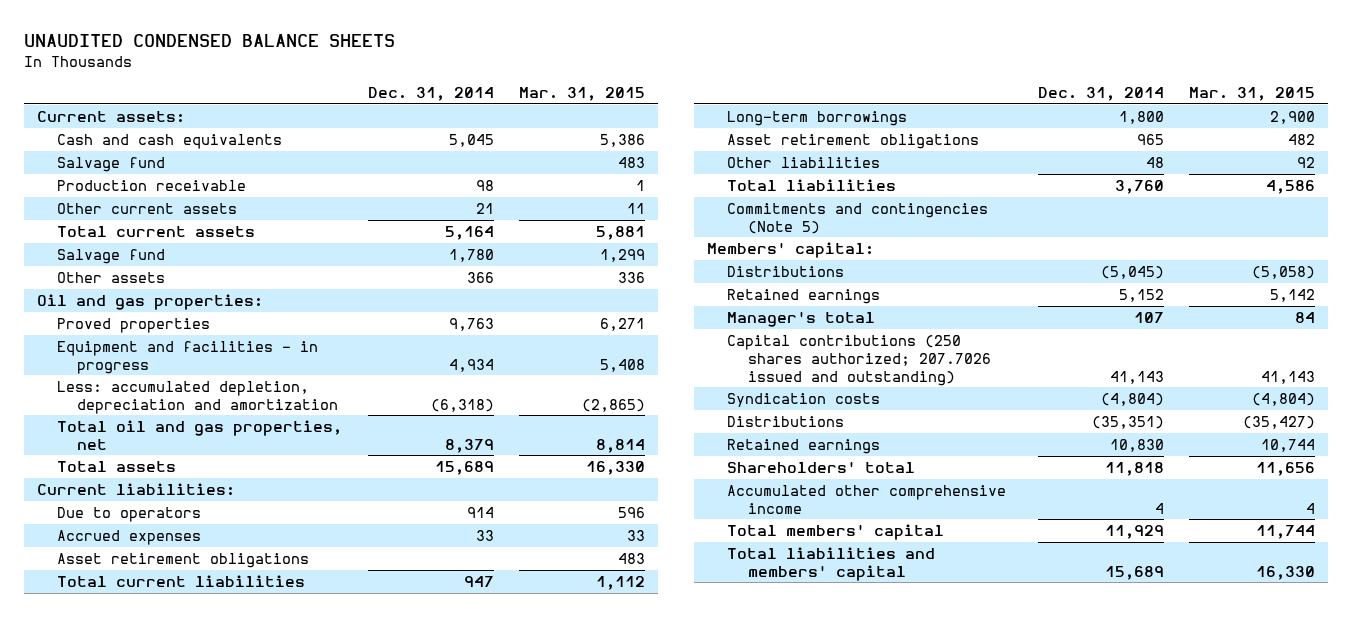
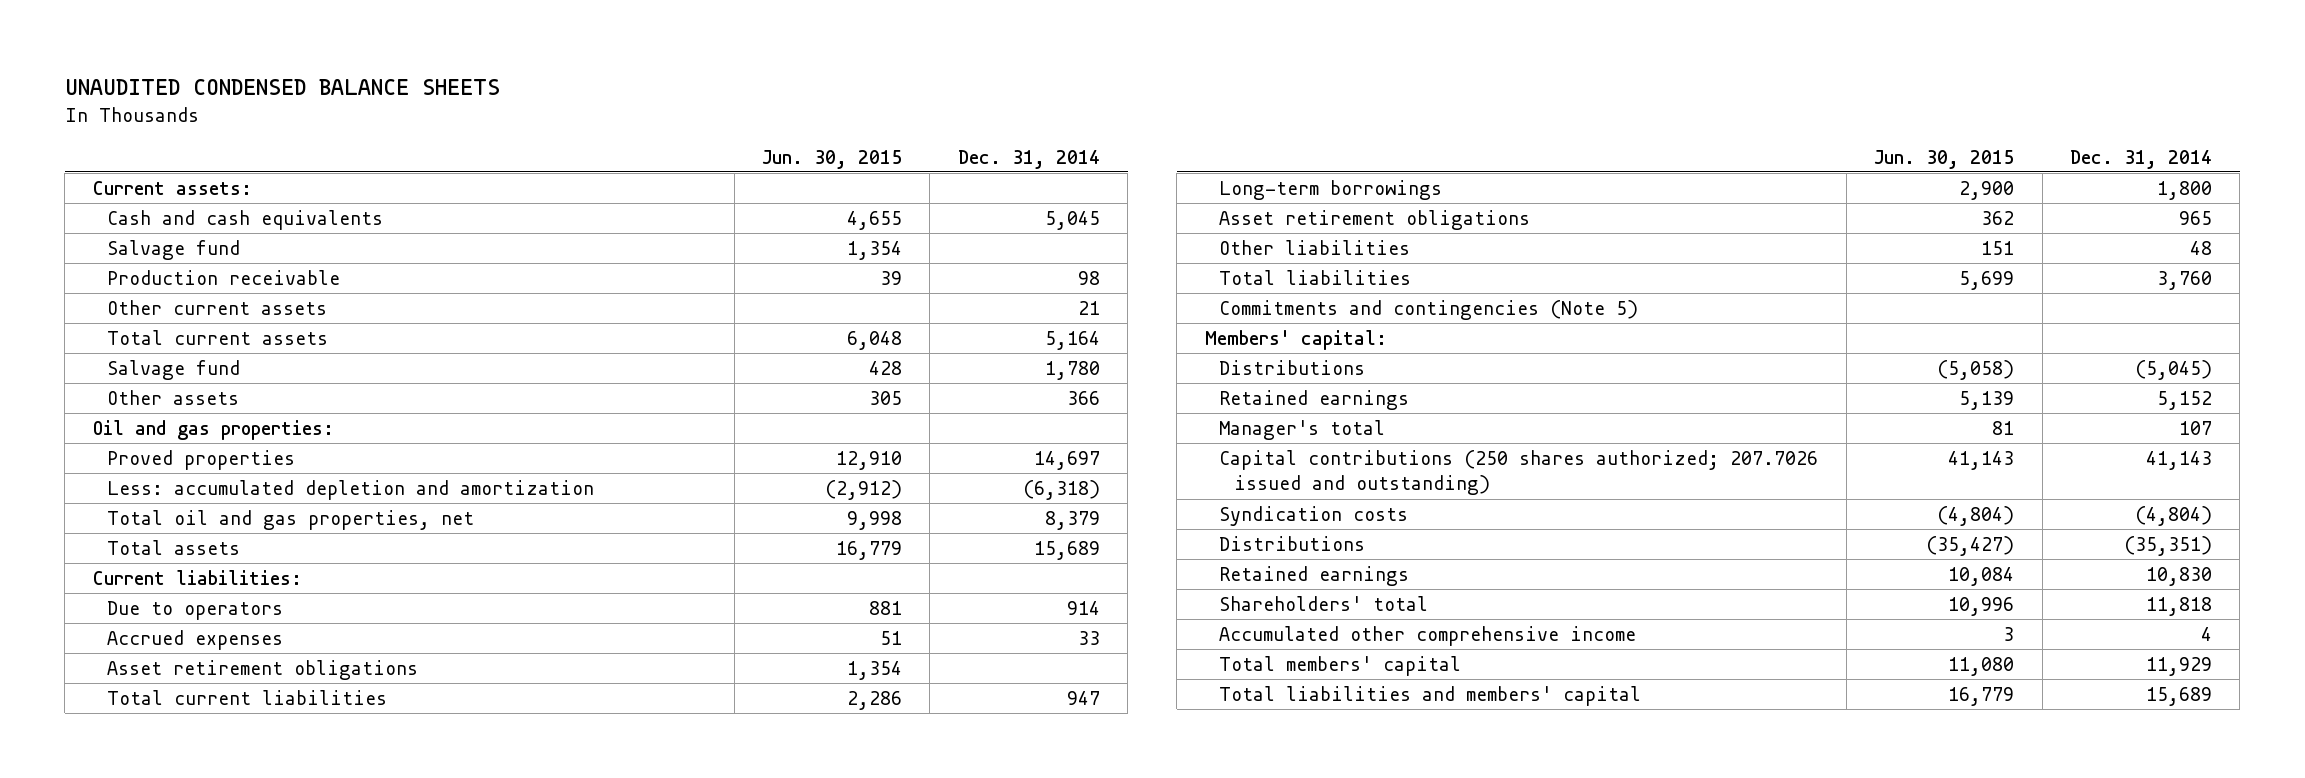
[519,86,646,101] Mar. 31, 2015 -> none
none -> [762,149,903,169] Jun. 30, 2015
[57,340,319,374] Equipment and facilities - in progress -> none
[448,317,494,331] 9,763 -> [1033,450,1100,470] 14,697
[57,380,339,414] Less: accumulated depletion, depreciation and amortization -> [107,479,595,500] Less: accumulated depletion and amortization

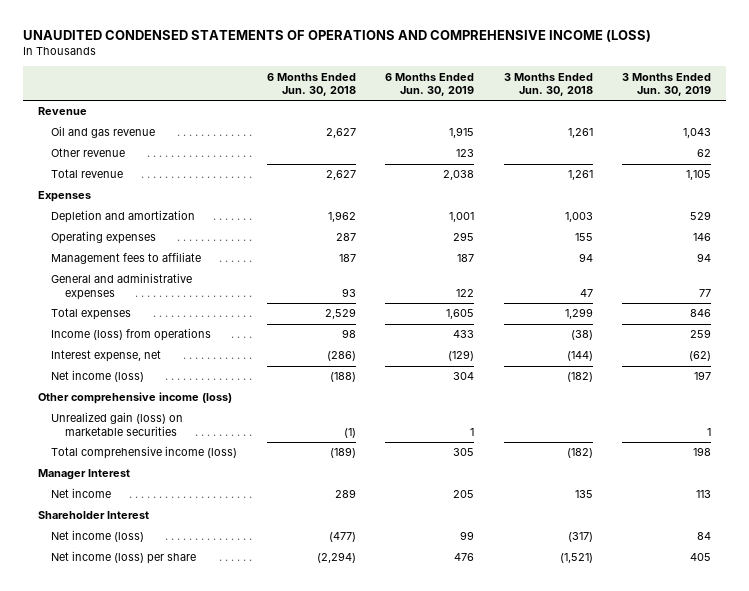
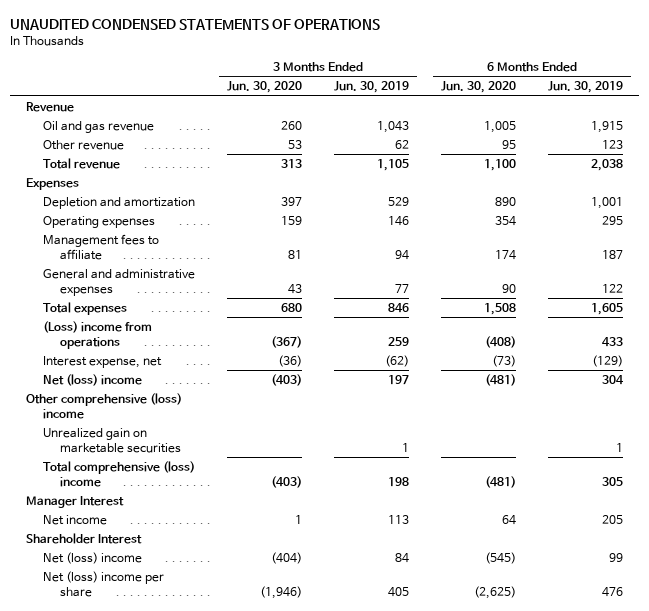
[22,30,651,43] UNAUDITED CONDENSED STATEMENTS OF OPERATIONS AND COMPREHENSIVE INCOME (LOSS) -> [9,18,380,30] UNAUDITED CONDENSED STATEMENTS OF OPERATIONS
[266,72,356,96] 6 Months Ended Jun. 30, 2018 -> none
[503,72,593,96] 3 Months Ended Jun. 30, 2018 -> none
none -> [227,81,303,94] Jun. 30, 2020
none -> [441,81,517,94] Jun. 30, 2020
[51,328,212,342] Income (loss) from operations -> [43,320,153,349] (Loss) income from operations
[51,370,145,383] Net income (loss) -> [43,373,143,386] Net (loss) income
[37,392,232,405] Other comprehensive income (loss) -> [25,392,182,419] Other comprehensive (loss) income
[51,412,184,436] Unrealized gain (loss) on marketable securities -> [43,427,182,453] Unrealized gain on marketable securities
[51,446,238,460] Total comprehensive income (loss) -> [43,460,196,487] Total comprehensive (loss) income
[51,530,145,543] Net income (loss) -> [43,551,143,564] Net (loss) income
[51,551,197,565] Net income (loss) per share -> [43,570,165,597] Net (loss) income per share

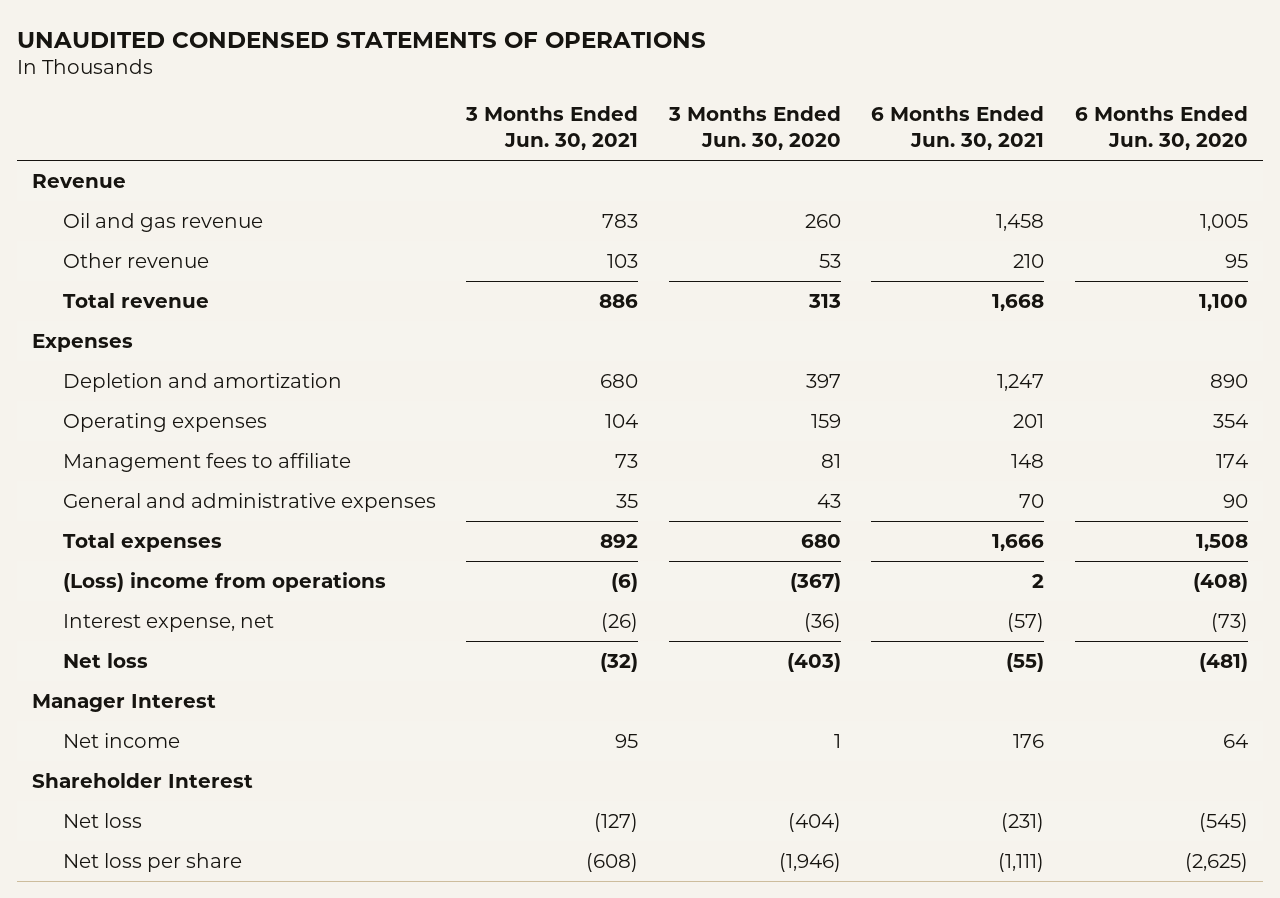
[334,81,410,94] Jun. 30, 2019 -> none
[547,81,623,94] Jun. 30, 2019 -> none
none -> [465,106,639,150] 3 Months Ended Jun. 30, 2021
none -> [871,106,1045,150] 6 Months Ended Jun. 30, 2021
[25,392,182,419] Other comprehensive (loss) income -> none
[43,427,182,453] Unrealized gain on marketable securities -> none
[43,460,196,487] Total comprehensive (loss) income -> none
[43,373,143,386] Net (loss) income -> [62,653,148,669] Net loss
[43,551,143,564] Net (loss) income -> [62,813,142,829] Net loss
[43,570,165,597] Net (loss) income per share -> [62,853,242,873] Net loss per share

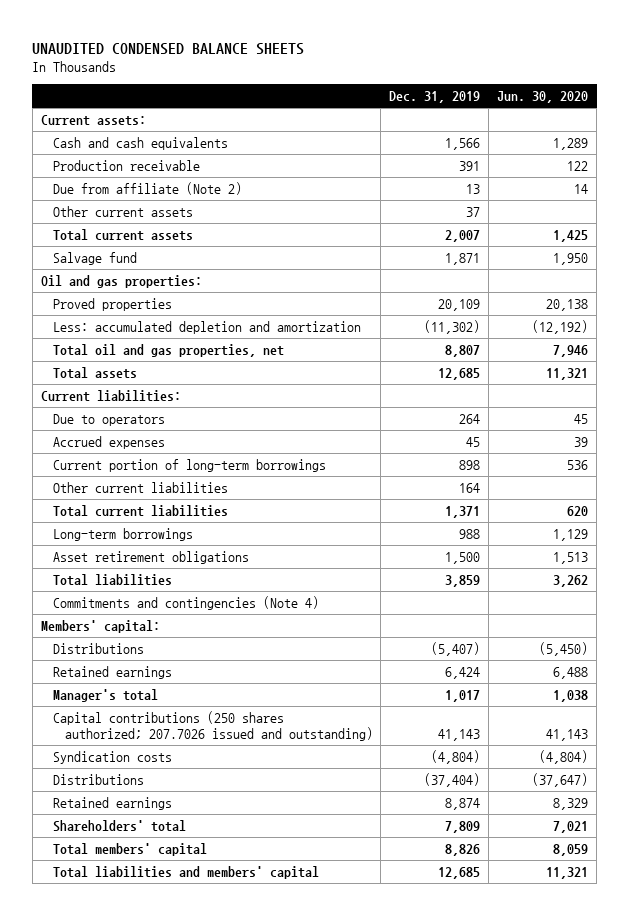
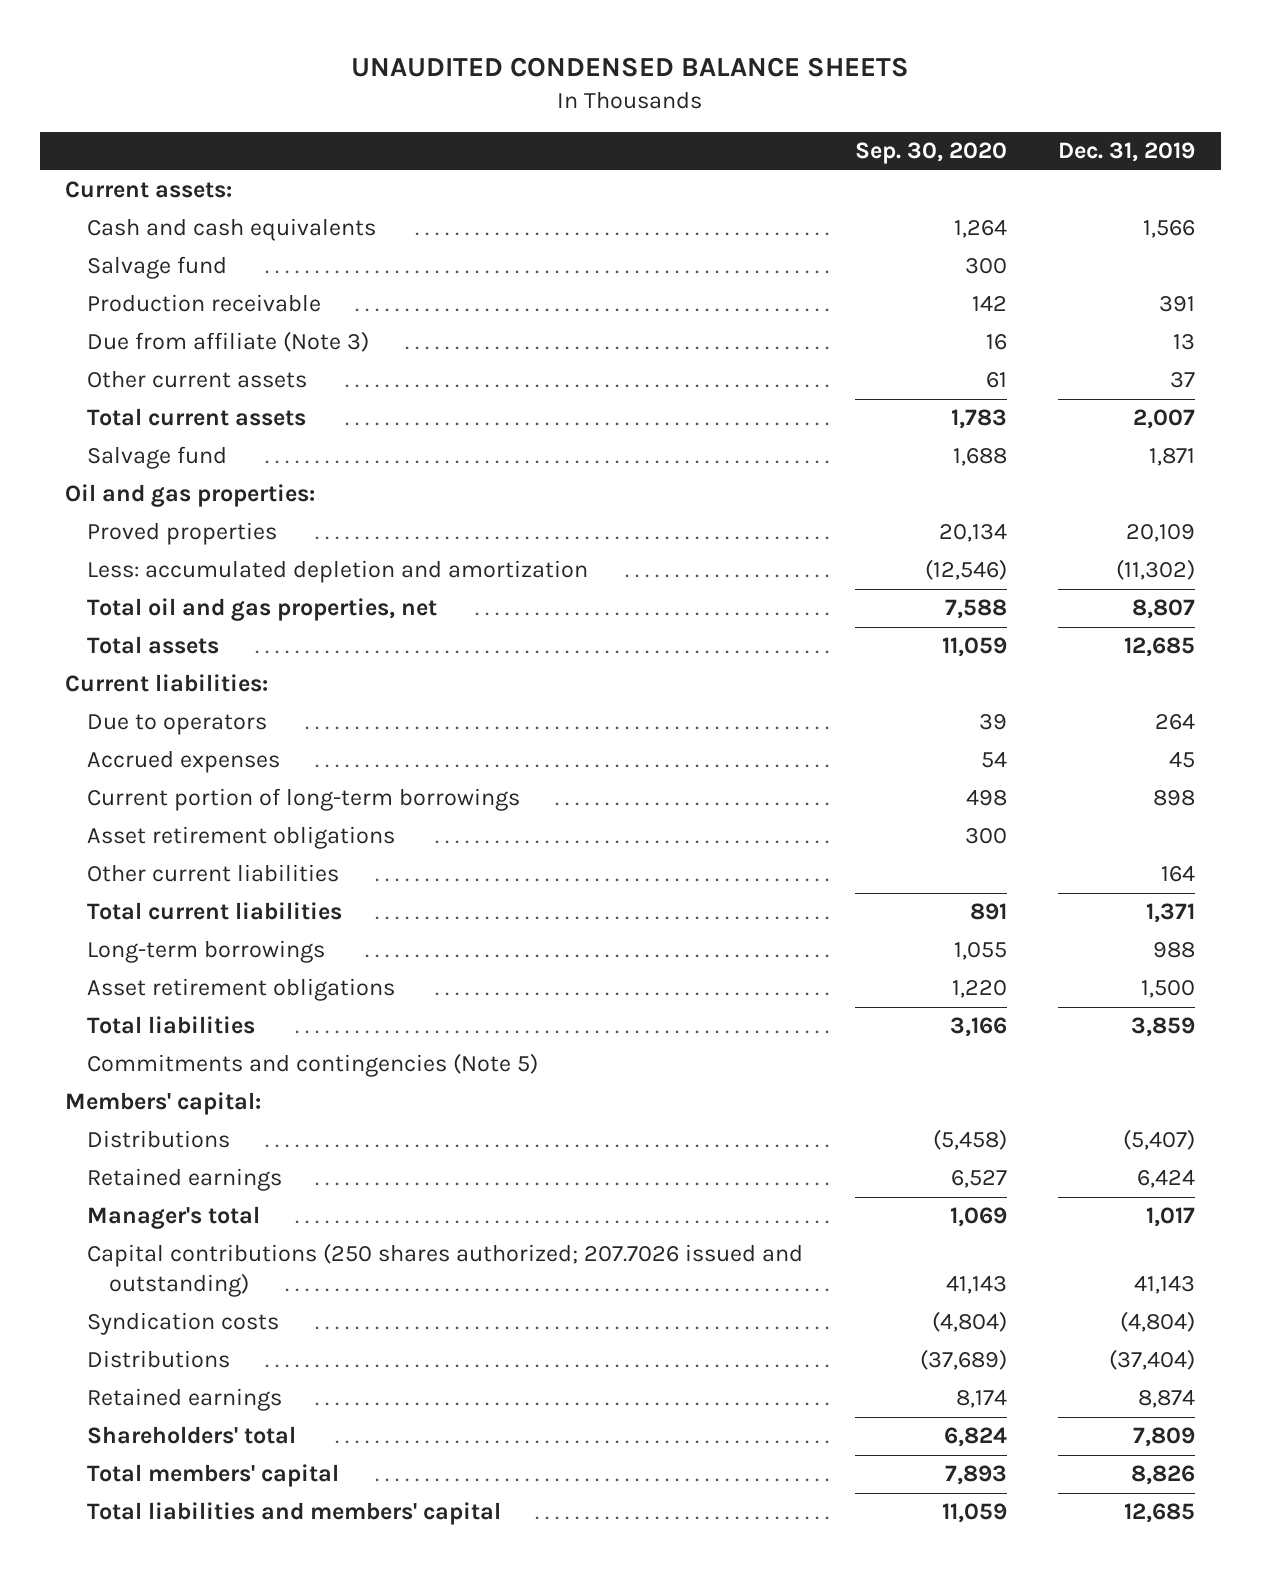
[497,91,589,104] Jun. 30, 2020 -> none
none -> [854,142,1007,165] Sep. 30, 2020
none -> [87,256,228,280] Salvage fund
[52,181,242,195] Due from affiliate (Note 2) -> [87,331,370,353] Due from affiliate (Note 3)
none -> [87,826,396,850] Asset retirement obligations
[52,595,319,610] Commitments and contingencies (Note 4) -> [87,1053,539,1078] Commitments and contingencies (Note 5)

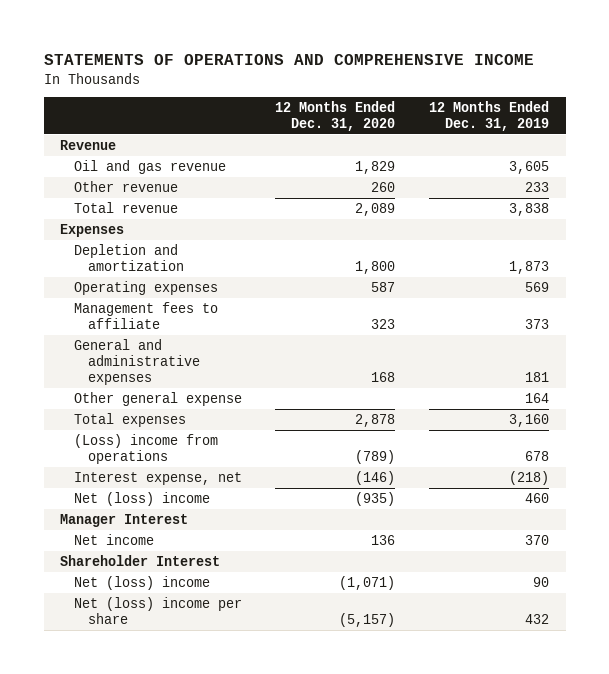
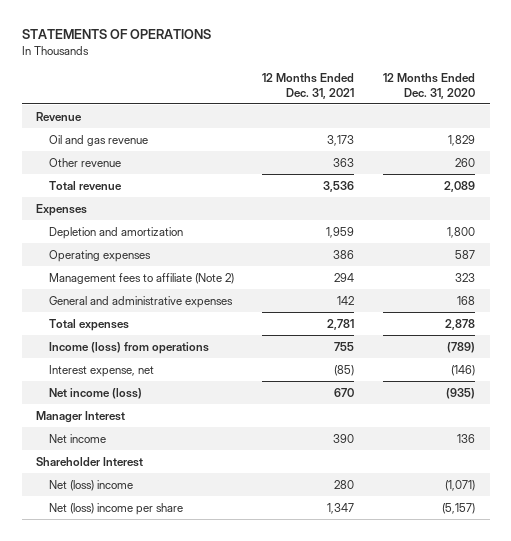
[43,53,534,65] STATEMENTS OF OPERATIONS AND COMPREHENSIVE INCOME -> [21,29,211,40] STATEMENTS OF OPERATIONS
[429,101,550,132] 12 Months Ended Dec. 31, 2019 -> none
none -> [262,72,355,99] 12 Months Ended Dec. 31, 2021
[73,301,218,329] Management fees to affiliate -> [48,272,234,284] Management fees to affiliate (Note 2)
[73,391,242,406] Other general expense -> none
[73,433,218,464] (Loss) income from operations -> [48,341,209,354] Income (loss) from operations
[73,491,210,506] Net (loss) income -> [48,387,142,399] Net income (loss)

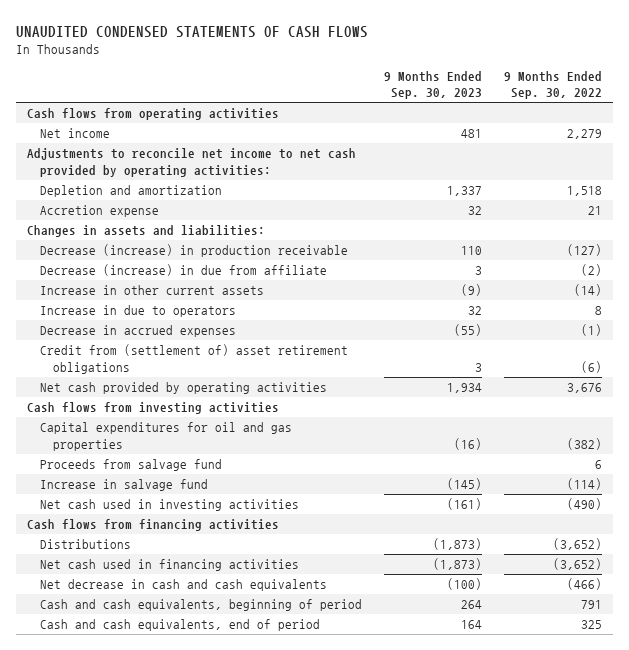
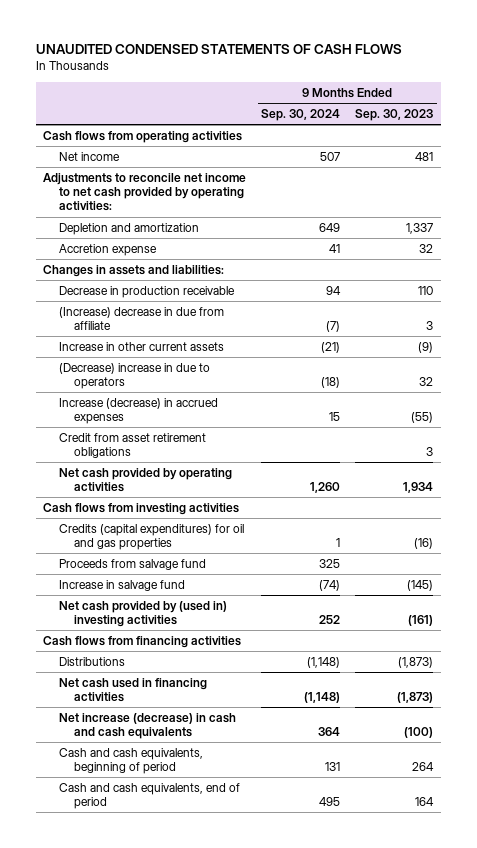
[504,70,603,100] 9 Months Ended Sep. 30, 2022 -> none
none -> [261,108,341,121] Sep. 30, 2024
[39,244,348,258] Decrease (increase) in production receivable -> [58,285,235,298] Decrease in production receivable
[39,264,327,277] Decrease (increase) in due from affiliate -> [58,306,224,331] (Increase) decrease in due from affiliate
[39,305,236,318] Increase in due to operators -> [58,362,210,390] (Decrease) increase in due to operators
[39,325,236,338] Decrease in accrued expenses -> [58,397,218,425] Increase (decrease) in accrued expenses
[39,344,348,374] Credit from (settlement of) asset retirement obligations -> [58,432,206,459] Credit from asset retirement obligations
[39,422,292,451] Capital expenditures for oil and gas properties -> [58,523,244,551] Credits (capital expenditures) for oil and gas properties
[39,499,299,512] Net cash used in investing activities -> [58,600,227,628] Net cash provided by (used in) investing activities
[39,579,327,592] Net decrease in cash and cash equivalents -> [58,712,236,740] Net increase (decrease) in cash and cash equivalents

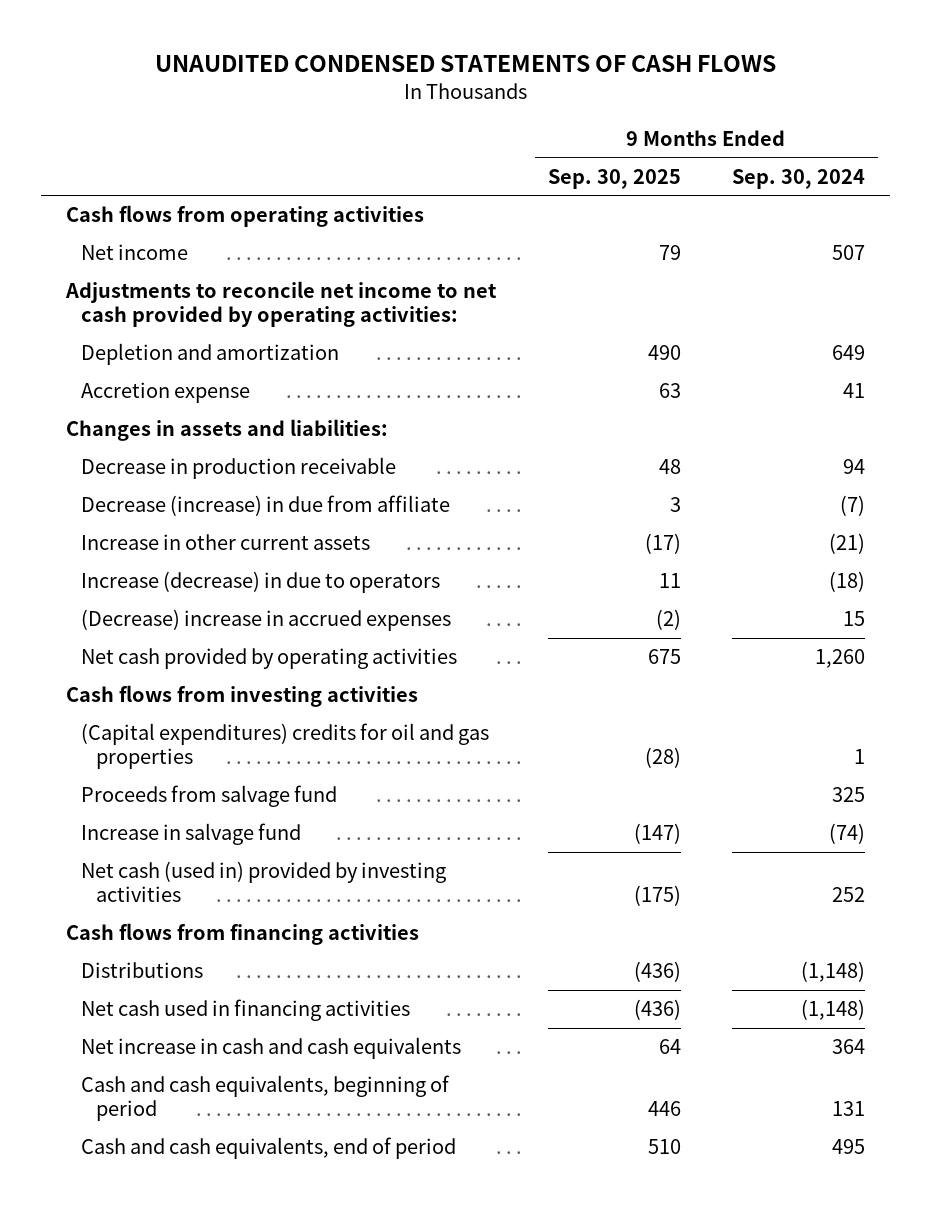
[355,108,434,121] Sep. 30, 2023 -> none
none -> [547,168,681,189] Sep. 30, 2025
[58,306,224,331] (Increase) decrease in due from affiliate -> [81,495,451,517] Decrease (increase) in due from affiliate
[58,432,206,459] Credit from asset retirement obligations -> none
[58,362,210,390] (Decrease) increase in due to operators -> [81,571,441,594] Increase (decrease) in due to operators
[58,397,218,425] Increase (decrease) in accrued expenses -> [81,609,452,632] (Decrease) increase in accrued expenses
[58,523,244,551] Credits (capital expenditures) for oil and gas properties -> [81,723,490,770] (Capital expenditures) credits for oil and gas properties
[58,600,227,628] Net cash provided by (used in) investing activities -> [81,861,447,903] Net cash (used in) provided by investing activities
[58,712,236,740] Net increase (decrease) in cash and cash equivalents -> [81,1037,462,1060] Net increase in cash and cash equivalents

